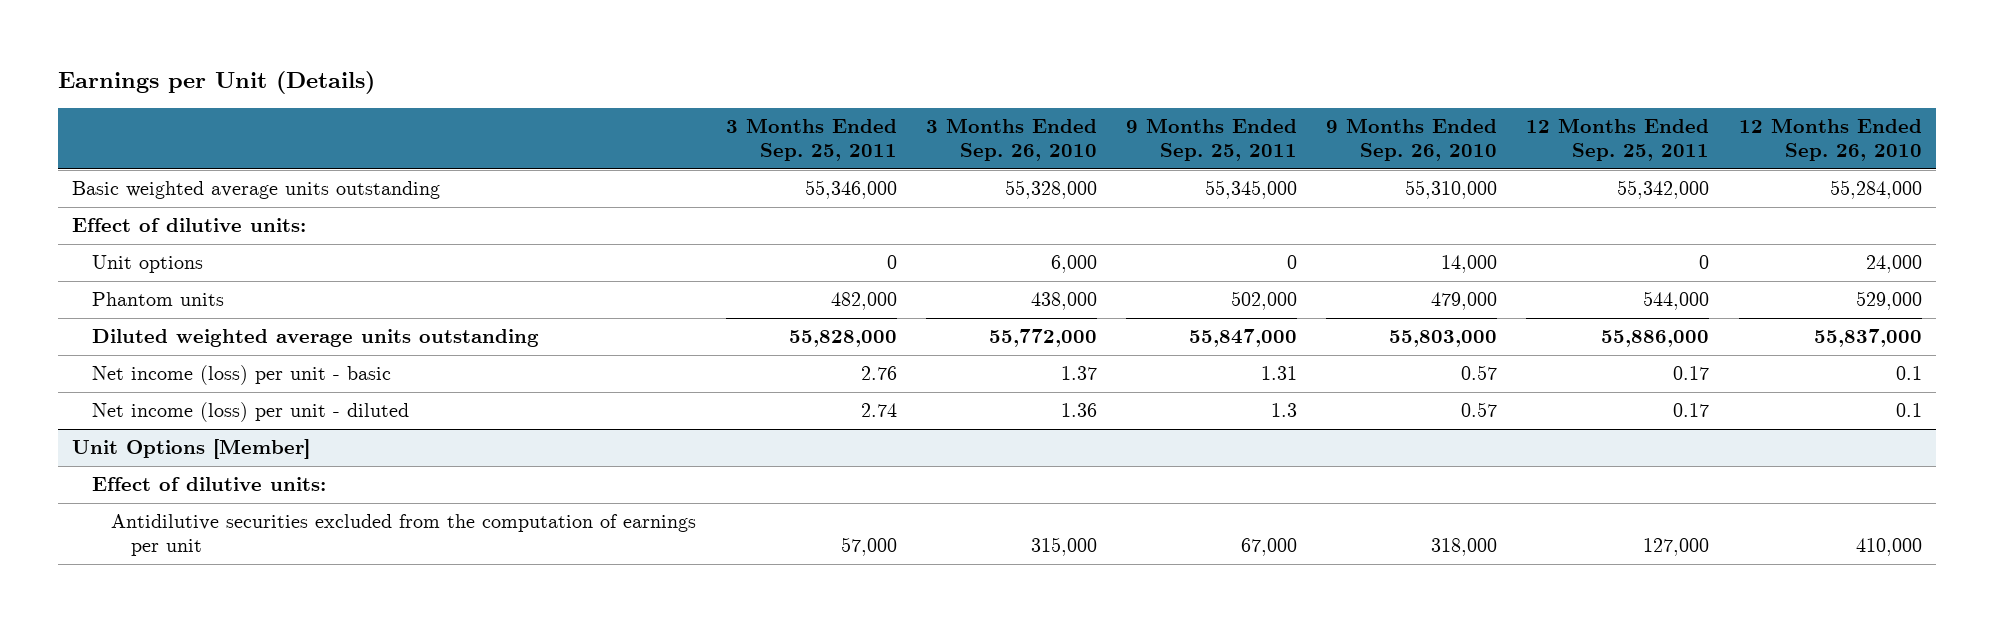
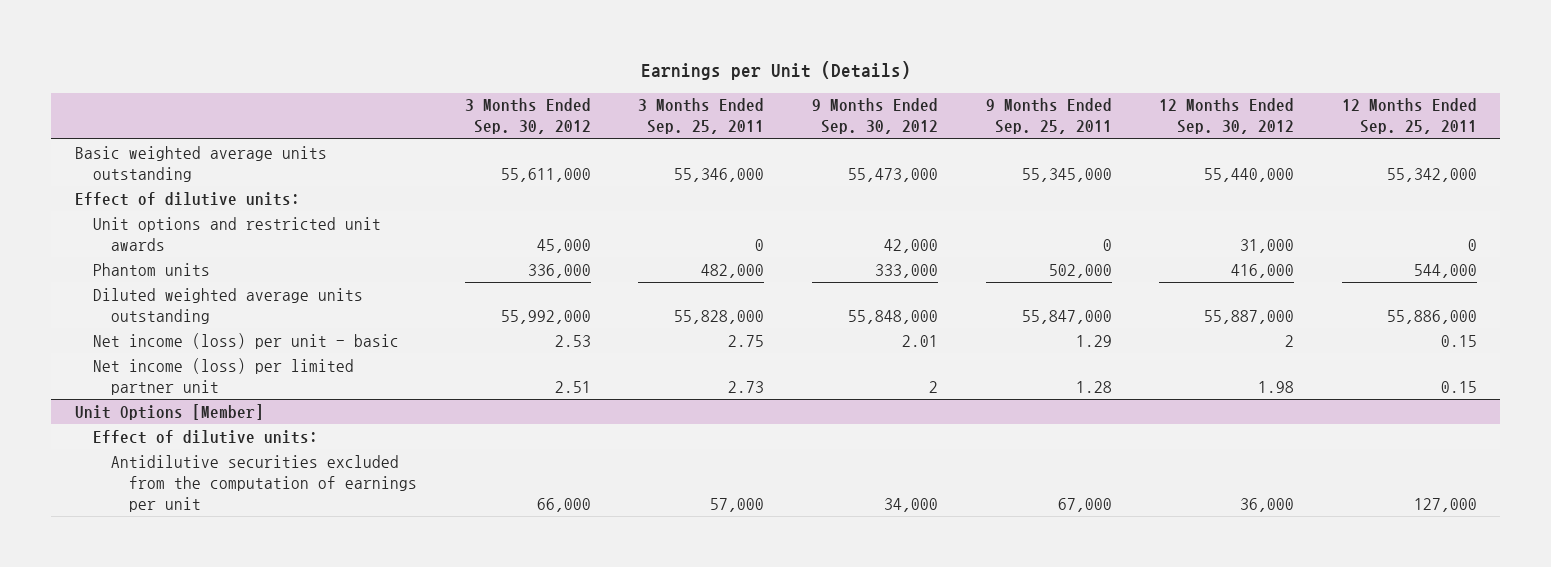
[925,118,1097,162] 3 Months Ended Sep. 26, 2010 -> none
[1326,118,1498,162] 9 Months Ended Sep. 26, 2010 -> none
[1738,118,1922,162] 12 Months Ended Sep. 26, 2010 -> none
none -> [464,98,591,135] 3 Months Ended Sep. 30, 2012
none -> [811,98,938,135] 9 Months Ended Sep. 30, 2012
none -> [1159,98,1295,135] 12 Months Ended Sep. 30, 2012
[91,255,203,274] Unit options -> [92,216,381,251] Unit options and restricted unit awards
[860,366,897,381] 2.76 -> [728,334,765,347] 2.75
[1261,366,1298,381] 1.31 -> [1075,334,1112,347] 1.29
[1673,366,1710,381] 0.17 -> [1440,334,1477,347] 0.15
[91,402,409,423] Net income (loss) per unit - diluted -> [92,357,354,395] Net income (loss) per limited partner unit
[860,403,897,418] 2.74 -> [728,380,765,393] 2.73
[1271,403,1298,418] 1.3 -> [1075,380,1112,393] 1.28
[1673,403,1710,418] 0.17 -> [1440,380,1477,393] 0.15

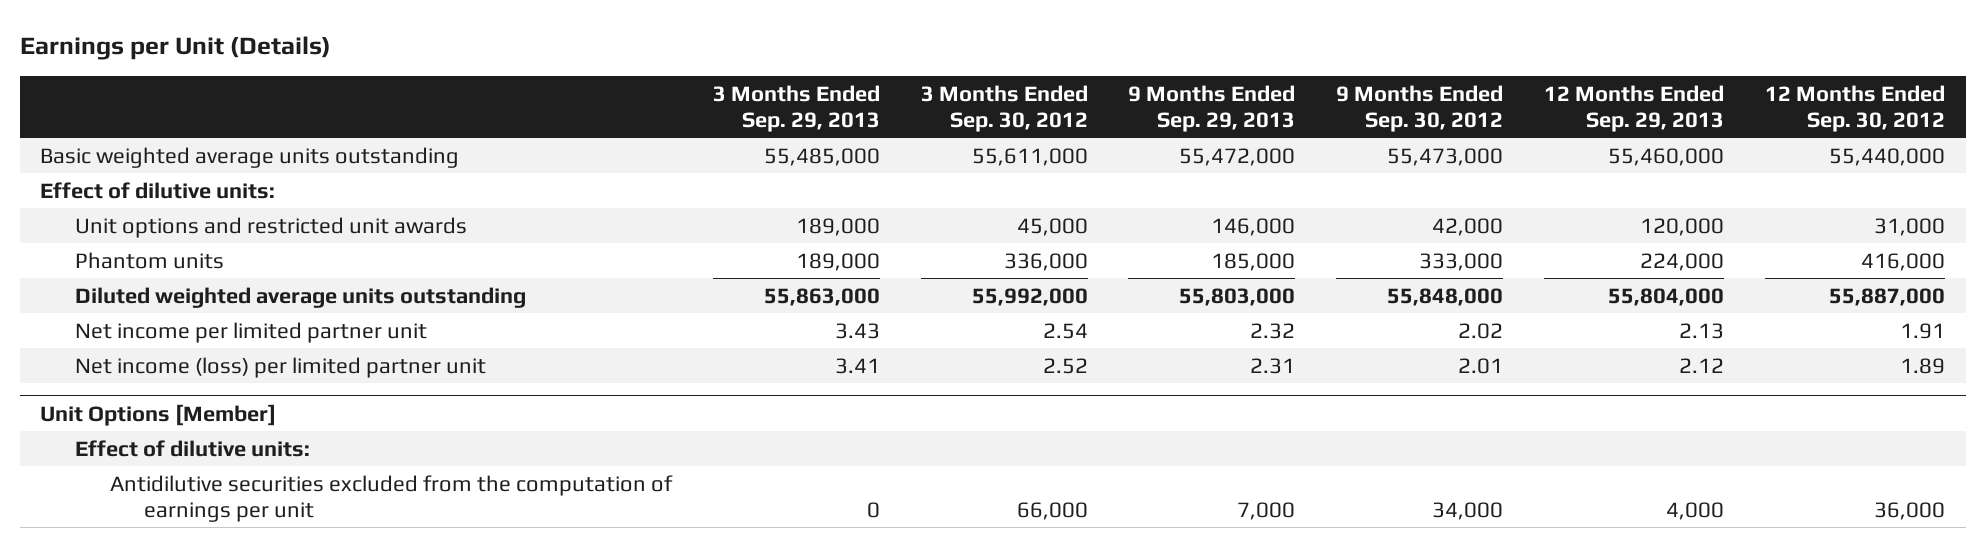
[638,98,765,135] 3 Months Ended Sep. 25, 2011 -> none
[985,98,1112,135] 9 Months Ended Sep. 25, 2011 -> none
[1341,98,1477,135] 12 Months Ended Sep. 25, 2011 -> none
none -> [712,84,880,132] 3 Months Ended Sep. 29, 2013
none -> [1128,84,1296,132] 9 Months Ended Sep. 29, 2013
none -> [1544,84,1725,132] 12 Months Ended Sep. 29, 2013
[92,332,399,349] Net income (loss) per unit - basic -> [75,321,428,343] Net income per limited partner unit
[554,334,591,347] 2.53 -> [1042,322,1088,339] 2.54
[901,334,938,347] 2.01 -> [1458,322,1504,339] 2.02
[1285,334,1295,347] 2 -> [1900,322,1946,339] 1.91
[554,380,591,393] 2.51 -> [1042,357,1088,374] 2.52
[928,380,938,393] 2 -> [1458,357,1504,374] 2.01
[1258,380,1295,393] 1.98 -> [1900,357,1946,374] 1.89

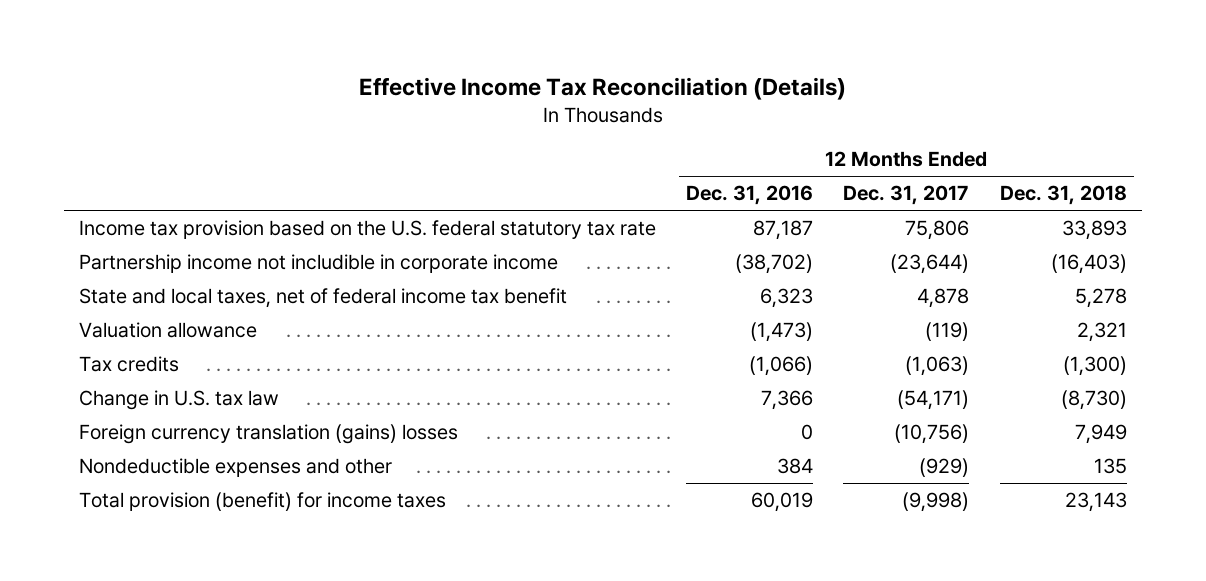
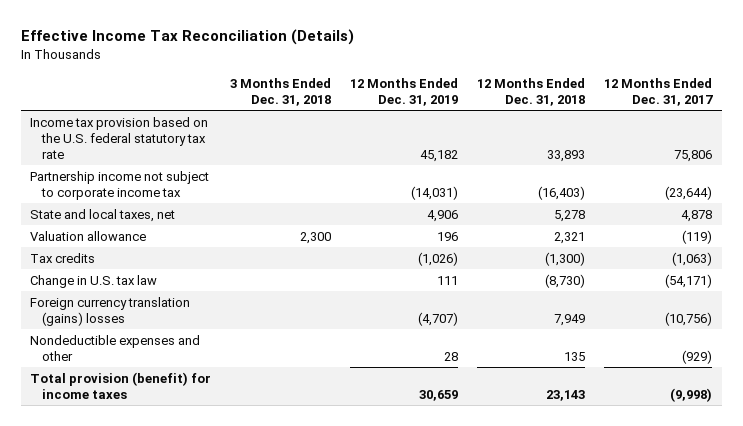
[686,185,814,206] Dec. 31, 2016 -> none
none -> [230,77,332,106] 3 Months Ended Dec. 31, 2018
none -> [350,77,459,106] 12 Months Ended Dec. 31, 2019
[79,254,559,274] Partnership income not includible in corporate income -> [30,170,210,200] Partnership income not subject to corporate income tax
[79,288,568,309] State and local taxes, net of federal income tax benefit -> [30,208,176,222] State and local taxes, net

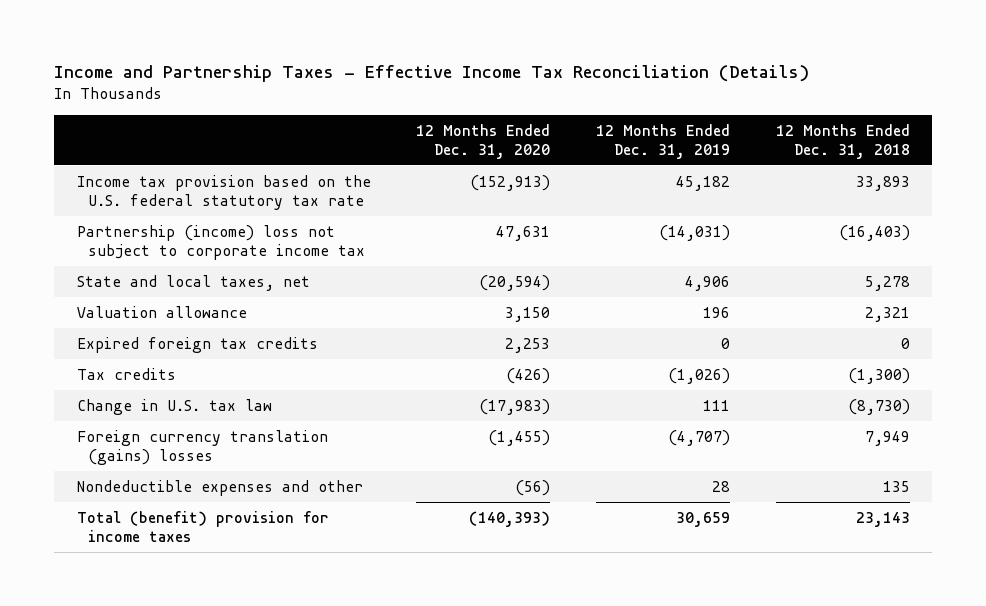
[21,29,355,46] Effective Income Tax Reconciliation (Details) -> [53,64,809,82] Income and Partnership Taxes - Effective Income Tax Reconciliation (Details)
[230,77,332,106] 3 Months Ended Dec. 31, 2018 -> none
[604,77,714,106] 12 Months Ended Dec. 31, 2017 -> none
none -> [416,123,551,159] 12 Months Ended Dec. 31, 2020
[30,170,210,200] Partnership income not subject to corporate income tax -> [76,224,365,261] Partnership (income) loss not subject to corporate income tax
none -> [76,336,318,353] Expired foreign tax credits
[30,371,212,399] Total provision (benefit) for income taxes -> [76,510,329,543] Total (benefit) provision for income taxes

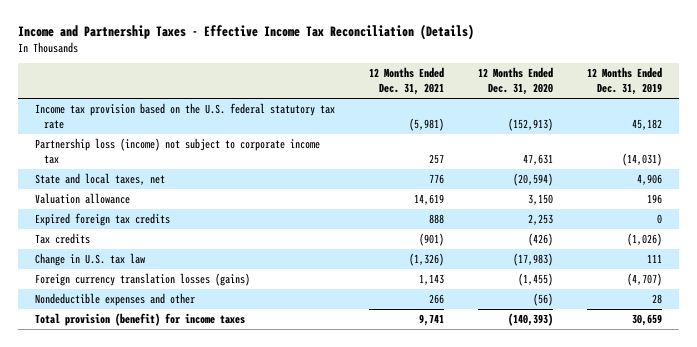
[775,123,910,159] 12 Months Ended Dec. 31, 2018 -> none
none -> [368,67,444,96] 12 Months Ended Dec. 31, 2021
[76,224,365,261] Partnership (income) loss not subject to corporate income tax -> [35,138,321,165] Partnership loss (income) not subject to corporate income tax
[76,429,328,466] Foreign currency translation (gains) losses -> [35,273,251,287] Foreign currency translation losses (gains)
[76,510,329,543] Total (benefit) provision for income taxes -> [35,313,246,327] Total provision (benefit) for income taxes

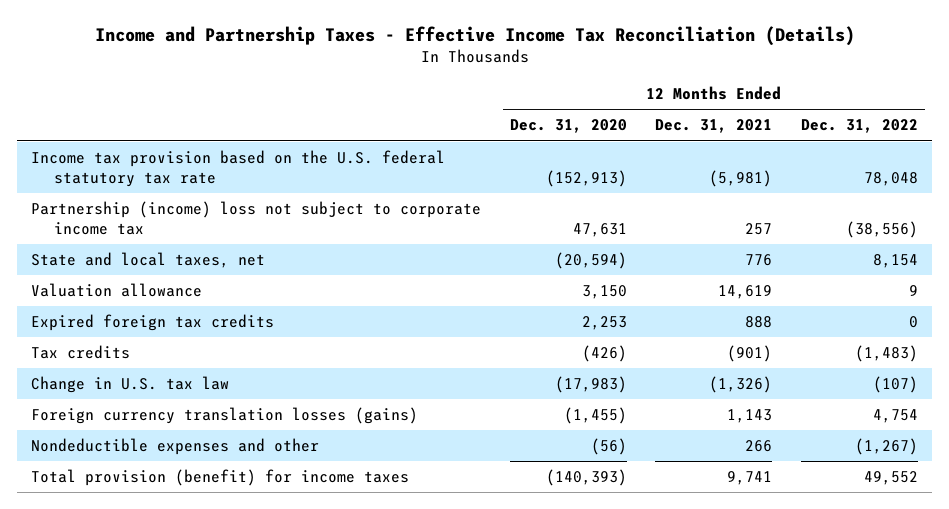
[586,67,662,96] 12 Months Ended Dec. 31, 2019 -> none
none -> [800,119,918,134] Dec. 31, 2022
[35,138,321,165] Partnership loss (income) not subject to corporate income tax -> [31,201,482,236] Partnership (income) loss not subject to corporate income tax

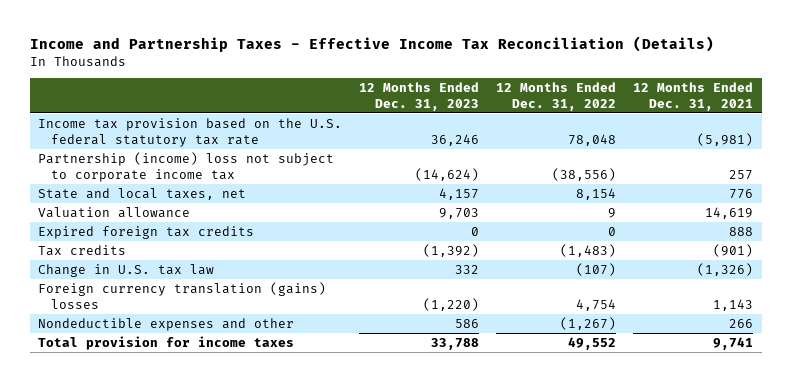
[509,119,627,134] Dec. 31, 2020 -> none
none -> [359,81,480,111] 12 Months Ended Dec. 31, 2023
[31,407,419,425] Foreign currency translation losses (gains) -> [38,281,327,309] Foreign currency translation (gains) losses
[31,469,410,487] Total provision (benefit) for income taxes -> [38,335,295,350] Total provision for income taxes

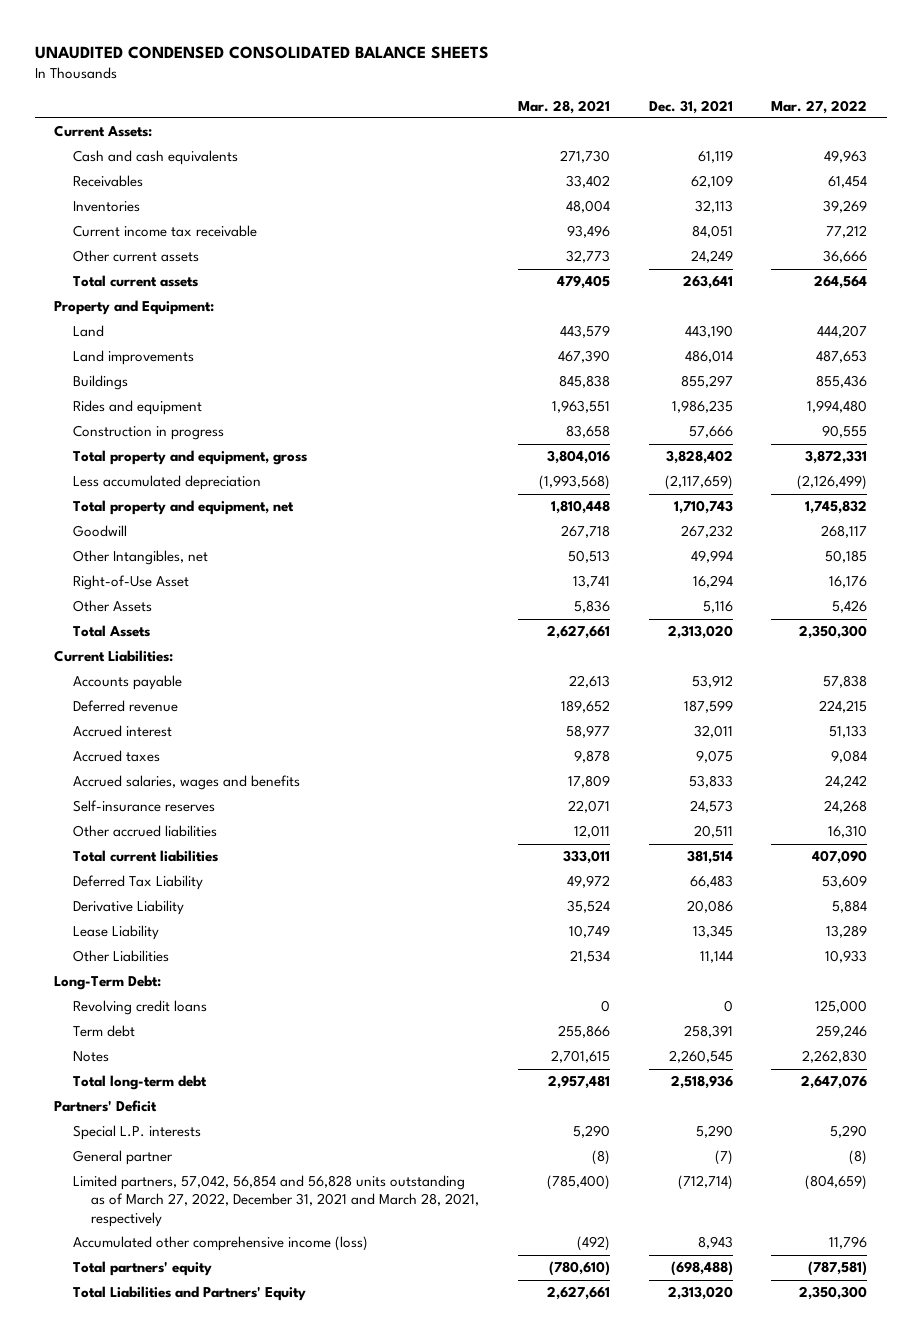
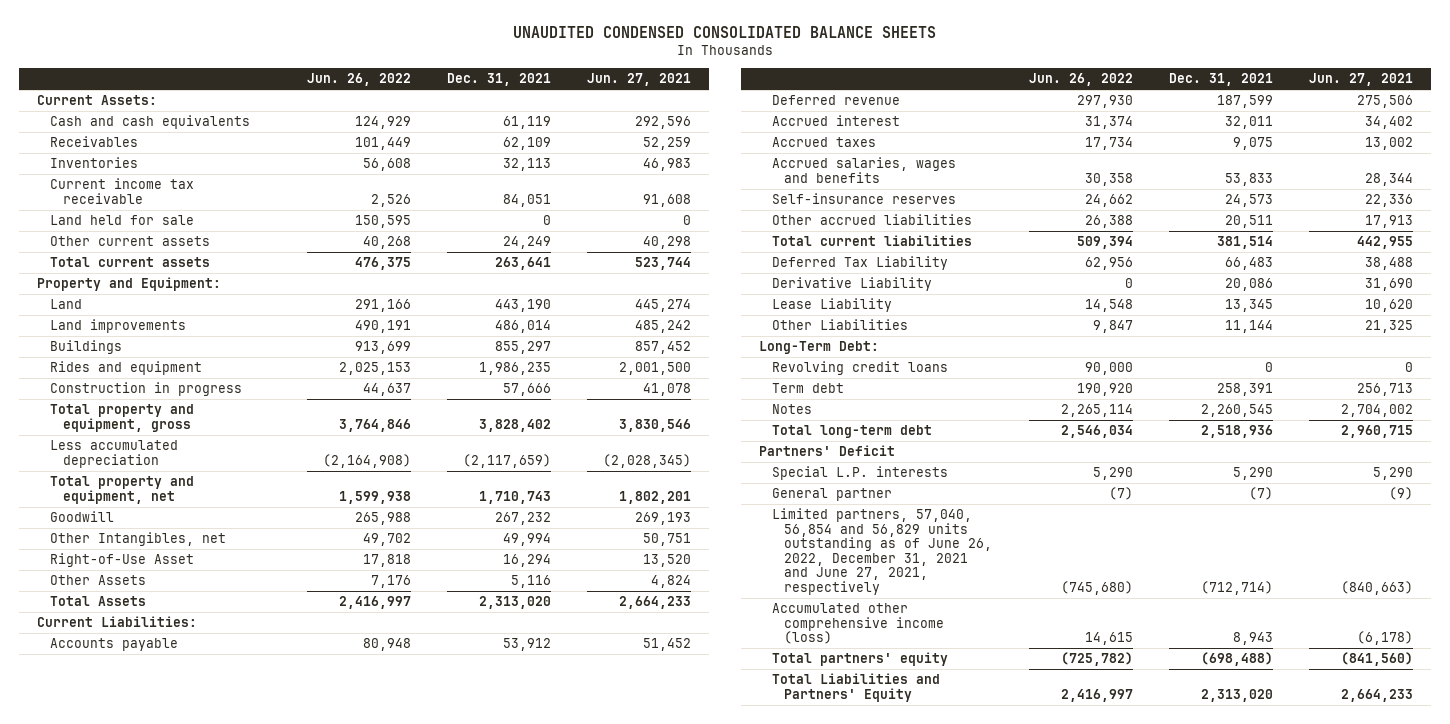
[517,99,610,114] Mar. 28, 2021 -> none
[771,99,868,114] Mar. 27, 2022 -> none
none -> [306,73,411,87] Jun. 26, 2022
none -> [587,73,692,87] Jun. 27, 2021
none -> [49,215,194,226] Land held for sale
[72,1175,480,1227] Limited partners, 57,042, 56,854 and 56,828 units outstanding as of March 27, 2022, December 31, 2021 and March 28, 2021, respectively -> [771,508,993,595] Limited partners, 57,040, 56,854 and 56,829 units outstanding as of June 26, 2022, December 31, 2021 and June 27, 2021, respectively

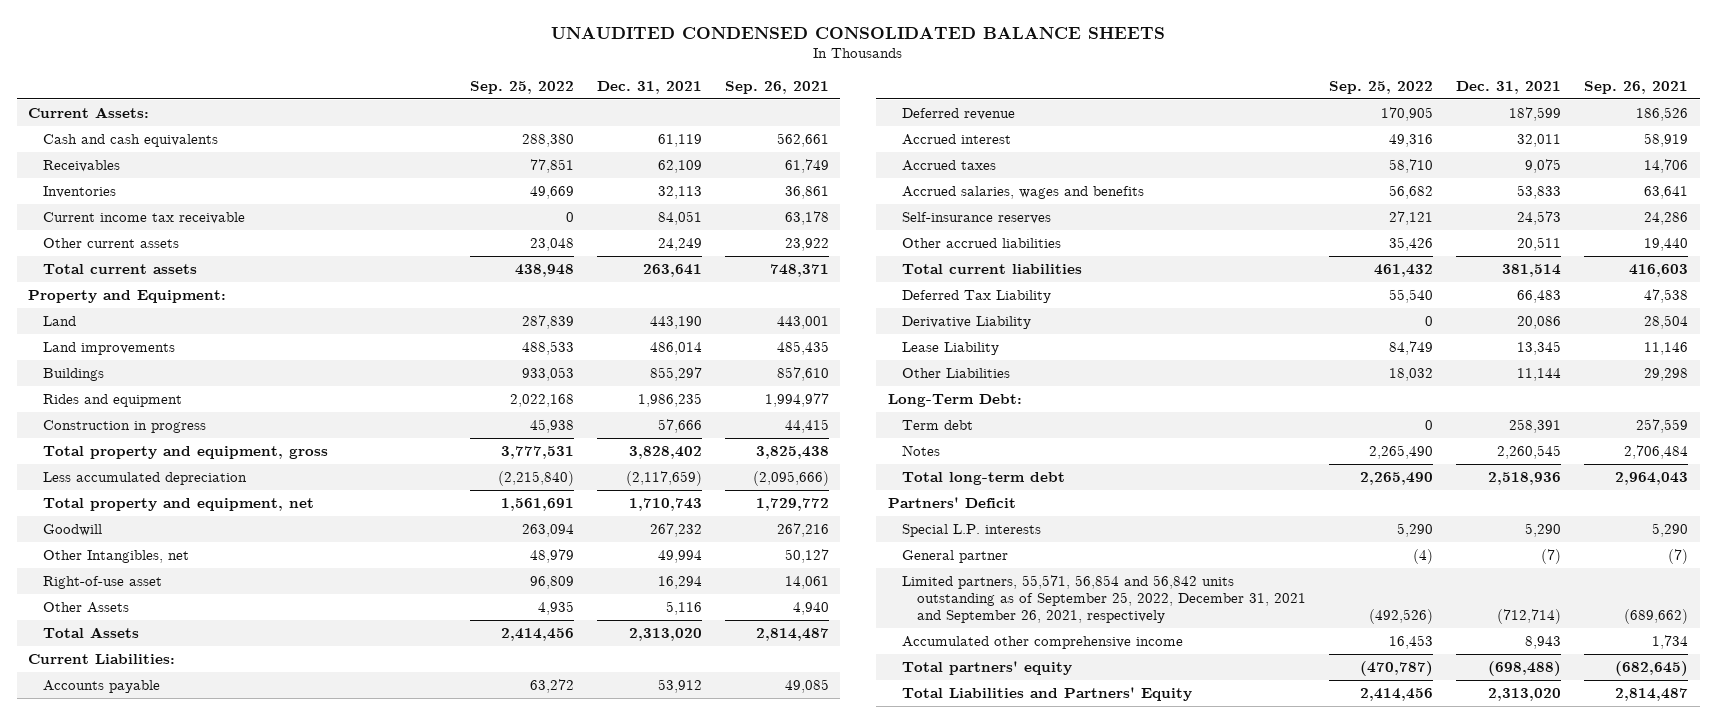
[306,73,411,87] Jun. 26, 2022 -> none
[587,73,692,87] Jun. 27, 2021 -> none
none -> [469,80,574,94] Sep. 25, 2022
none -> [724,80,829,94] Sep. 26, 2021
[49,215,194,226] Land held for sale -> none
[49,553,194,568] Right-of-Use Asset -> [42,576,162,590] Right-of-use asset
[771,361,948,376] Revolving credit loans -> none
[771,508,993,595] Limited partners, 57,040, 56,854 and 56,829 units outstanding as of June 26, 2022, December 31, 2021 and June 27, 2021, respectively -> [902,575,1306,624] Limited partners, 55,571, 56,854 and 56,842 units outstanding as of September 25, 2022, December 31, 2021 and September 26, 2021, respectively
[771,603,945,645] Accumulated other comprehensive income (loss) -> [902,636,1184,650] Accumulated other comprehensive income

